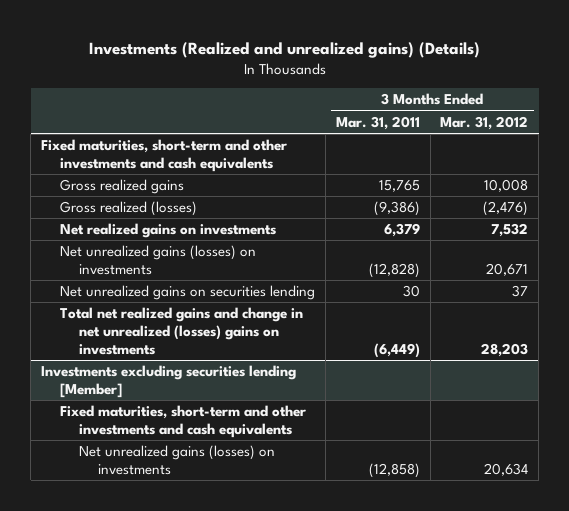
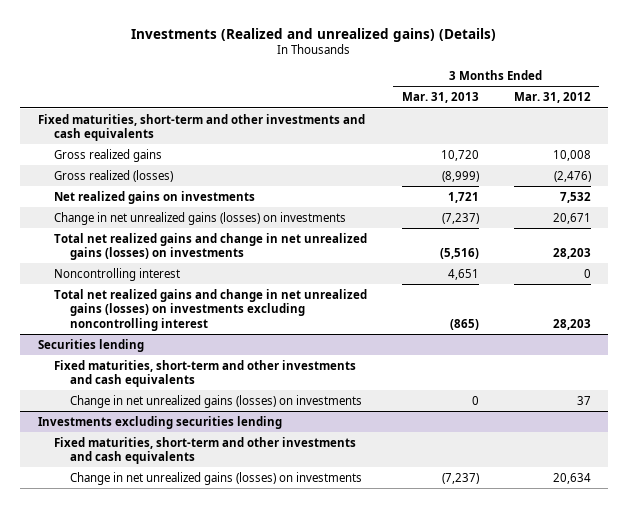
[335,115,420,130] Mar. 31, 2011 -> none
none -> [401,92,479,104] Mar. 31, 2013
[59,285,315,301] Net unrealized gains on securities lending -> none
[40,365,296,398] Investments excluding securities lending [Member] -> none
[59,245,256,275] Net unrealized gains (losses) on investments -> [54,211,347,225] Change in net unrealized gains (losses) on investments
[59,307,303,355] Total net realized gains and change in net unrealized (losses) gains on investments -> [54,232,368,261] Total net realized gains and change in net unrealized gains (losses) on investments
none -> [54,267,181,281] Noncontrolling interest
none -> [54,288,368,331] Total net realized gains and change in net unrealized gains (losses) on investments excluding noncontrolling interest
none -> [37,338,144,352] Securities lending
[78,445,275,475] Net unrealized gains (losses) on investments -> [70,394,363,408] Change in net unrealized gains (losses) on investments
[484,462,529,476] 20,634 -> [576,395,591,405] 37
none -> [37,415,282,429] Investments excluding securities lending
none -> [54,436,357,465] Fixed maturities, short-term and other investments and cash equivalents
none -> [70,471,363,485] Change in net unrealized gains (losses) on investments

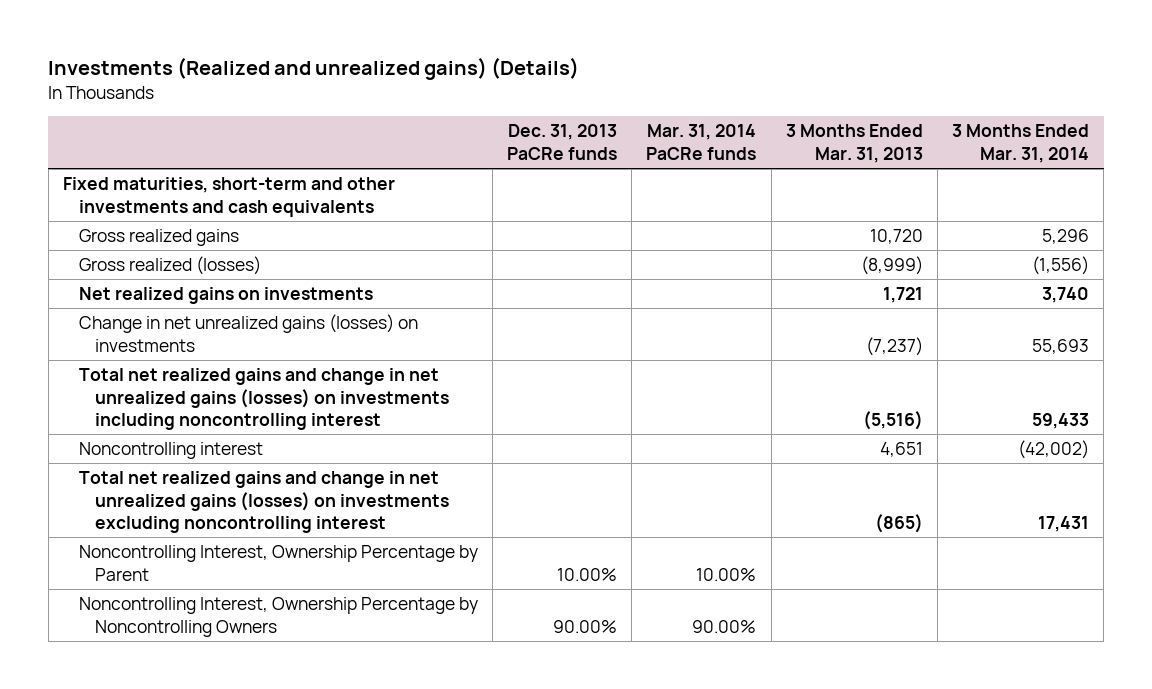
[513,92,591,104] Mar. 31, 2012 -> none
none -> [507,124,618,160] Dec. 31, 2013 PaCRe funds
none -> [646,124,757,160] Mar. 31, 2014 PaCRe funds
none -> [951,124,1089,163] 3 Months Ended Mar. 31, 2014
[54,232,368,261] Total net realized gains and change in net unrealized gains (losses) on investments -> [78,367,450,431] Total net realized gains and change in net unrealized gains (losses) on investments including noncontrolling interest
[37,338,144,352] Securities lending -> none
[54,359,357,388] Fixed maturities, short-term and other investments and cash equivalents -> none
[70,394,363,408] Change in net unrealized gains (losses) on investments -> none
[37,415,282,429] Investments excluding securities lending -> none
[54,436,357,465] Fixed maturities, short-term and other investments and cash equivalents -> none
[70,471,363,485] Change in net unrealized gains (losses) on investments -> none
none -> [78,544,478,581] Noncontrolling Interest, Ownership Percentage by Parent
none -> [78,596,478,637] Noncontrolling Interest, Ownership Percentage by Noncontrolling Owners

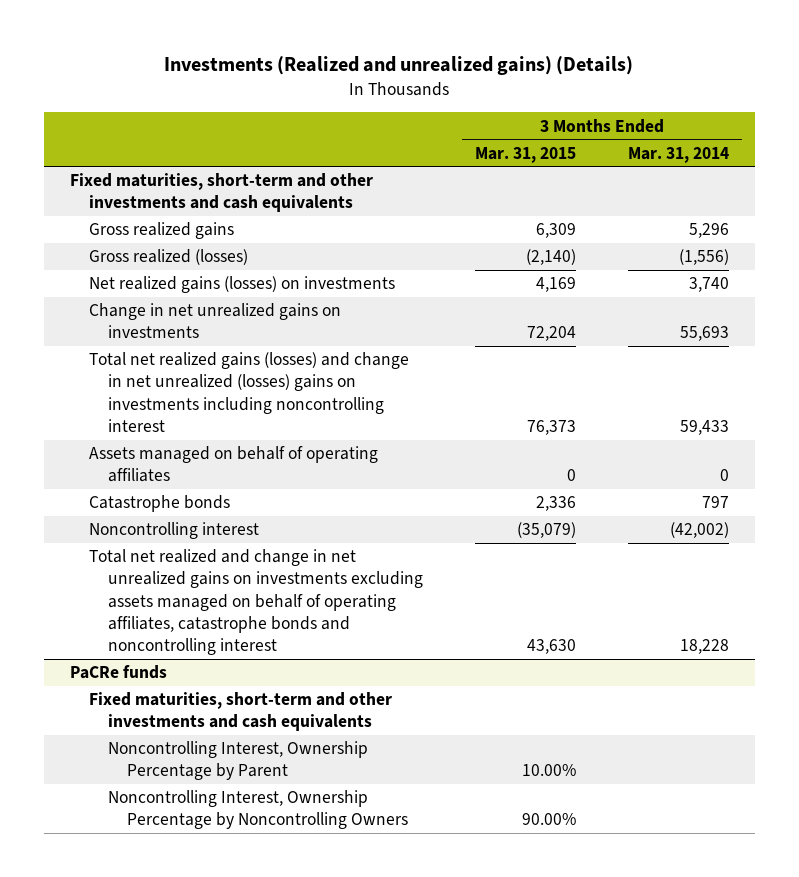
[507,124,618,160] Dec. 31, 2013 PaCRe funds -> none
[646,124,757,160] Mar. 31, 2014 PaCRe funds -> none
[785,124,923,163] 3 Months Ended Mar. 31, 2013 -> none
none -> [474,146,576,163] Mar. 31, 2015
[78,286,373,304] Net realized gains on investments -> [89,276,396,294] Net realized gains (losses) on investments
[78,313,418,352] Change in net unrealized gains (losses) on investments -> [89,303,342,339] Change in net unrealized gains on investments
[78,367,450,431] Total net realized gains and change in net unrealized gains (losses) on investments including noncontrolling interest -> [89,352,410,432] Total net realized gains (losses) and change in net unrealized (losses) gains on investments including noncontrolling interest
none -> [89,446,379,483] Assets managed on behalf of operating affiliates
none -> [89,495,231,513] Catastrophe bonds
[78,470,450,534] Total net realized gains and change in net unrealized gains (losses) on investments excluding noncontrolling interest -> [89,549,424,656] Total net realized and change in net unrealized gains on investments excluding assets managed on behalf of operating affiliates, catastrophe bonds and noncontrolling interest
[1037,516,1089,533] 17,431 -> [679,639,729,655] 18,228
none -> [69,665,167,680] PaCRe funds
none -> [89,692,393,732] Fixed maturities, short-term and other investments and cash equivalents

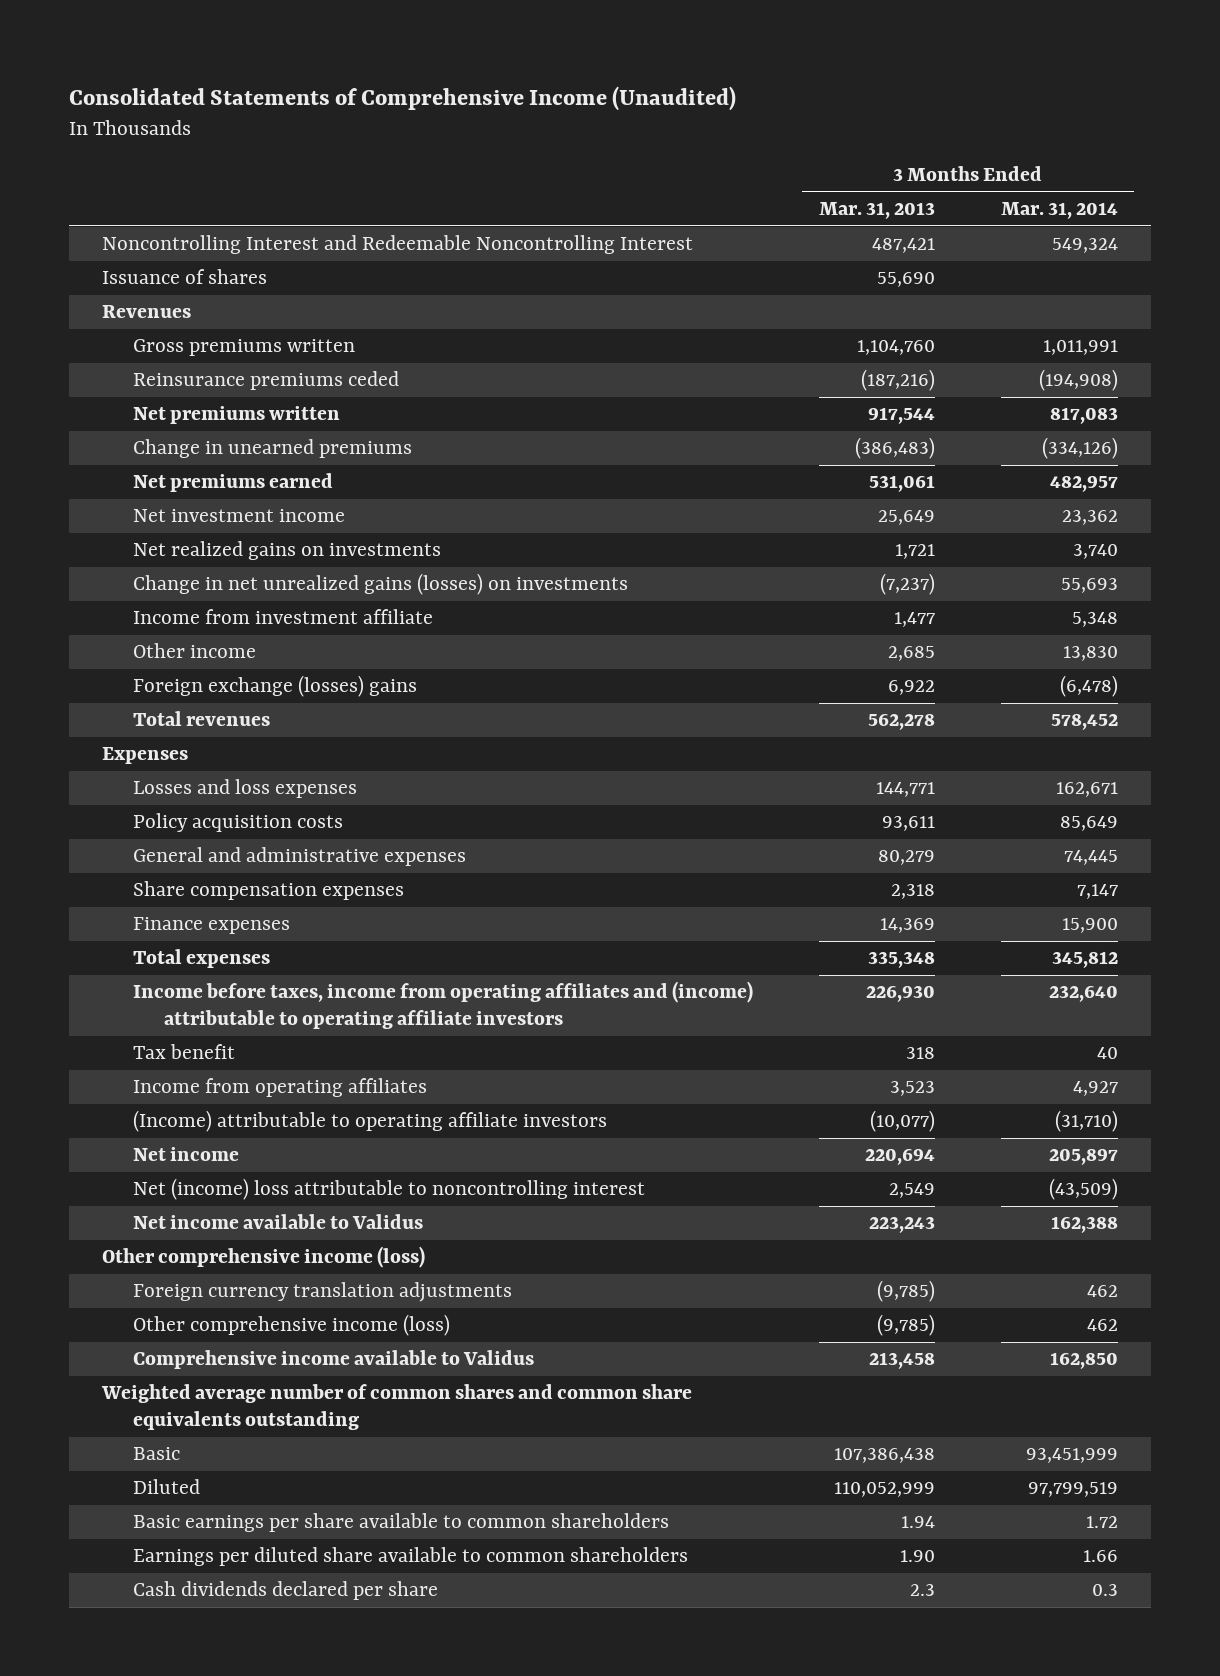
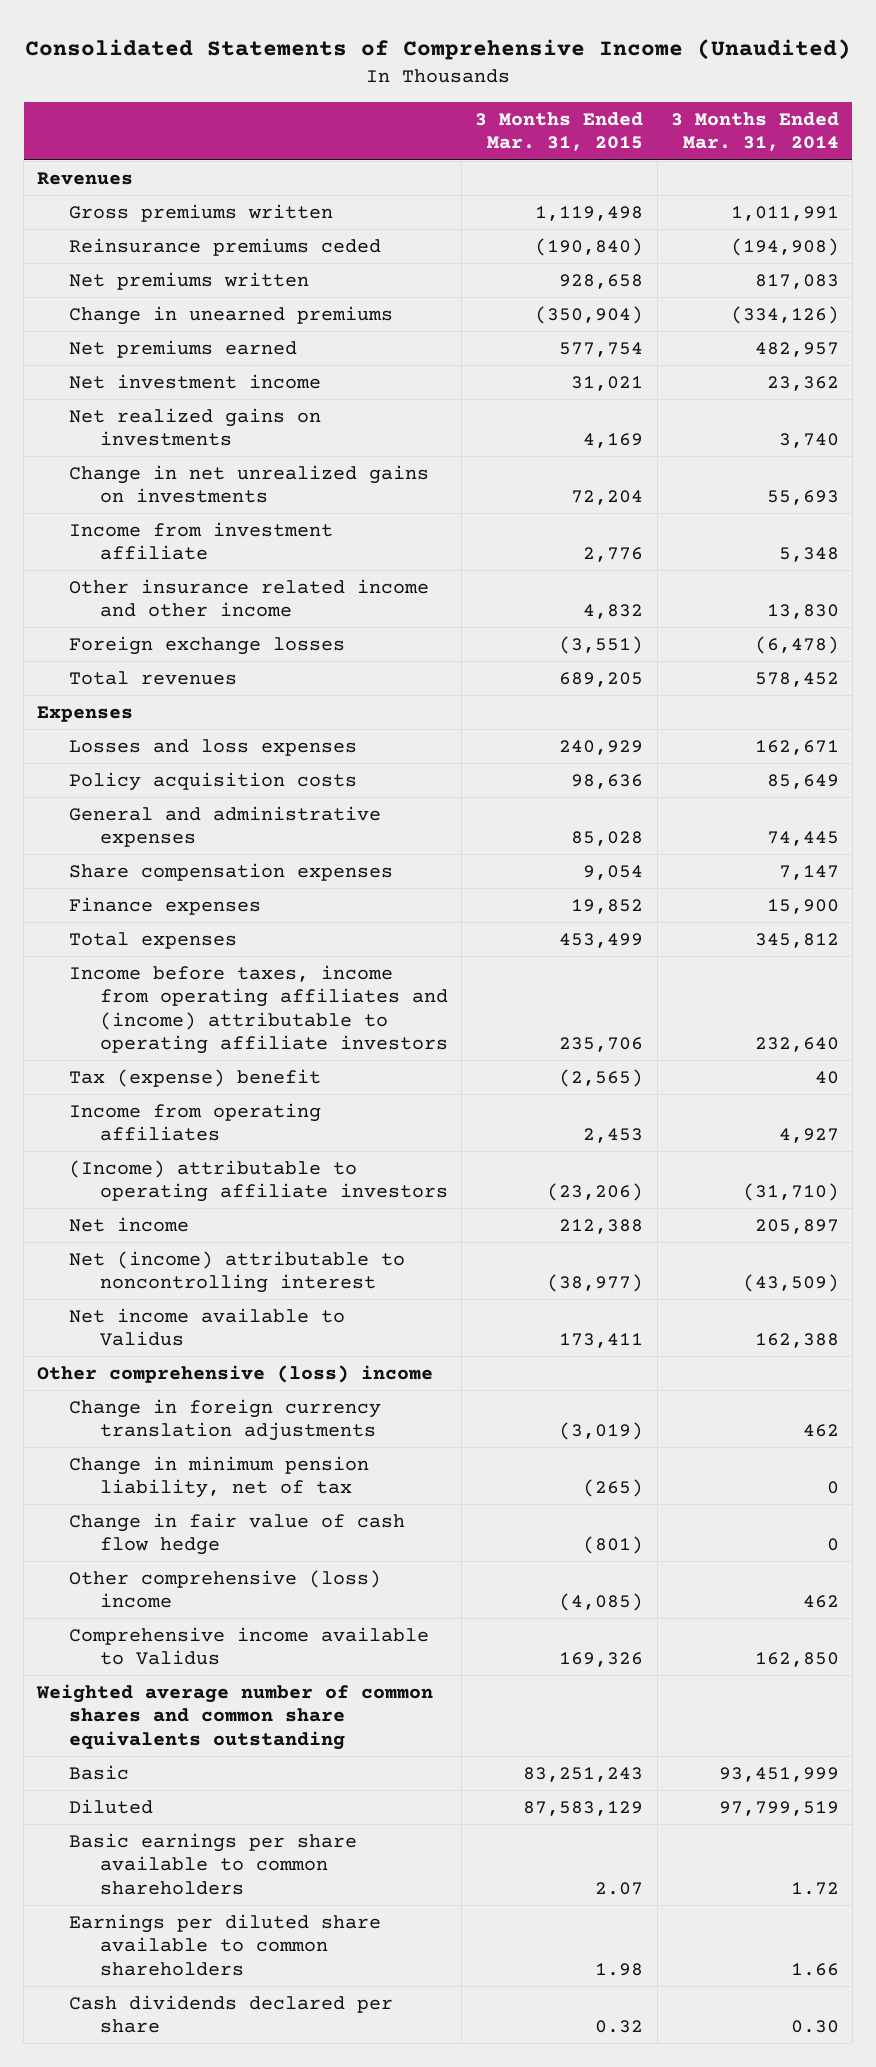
[818,202,935,220] Mar. 31, 2013 -> none
none -> [475,112,644,152] 3 Months Ended Mar. 31, 2015
[102,235,694,255] Noncontrolling Interest and Redeemable Noncontrolling Interest -> none
[102,269,268,285] Issuance of shares -> none
[132,573,628,596] Change in net unrealized gains (losses) on investments -> [68,464,429,504] Change in net unrealized gains on investments
[132,643,256,659] Other income -> [68,578,429,618] Other insurance related income and other income
[132,675,417,698] Foreign exchange (losses) gains -> [68,635,345,655] Foreign exchange losses
[132,1044,235,1060] Tax benefit -> [68,1068,321,1087] Tax (expense) benefit
[132,1178,645,1201] Net (income) loss attributable to noncontrolling interest -> [68,1250,405,1294] Net (income) attributable to noncontrolling interest
[102,1246,426,1269] Other comprehensive income (loss) -> [37,1364,434,1383] Other comprehensive (loss) income
[132,1282,512,1303] Foreign currency translation adjustments -> [68,1398,381,1442] Change in foreign currency translation adjustments
none -> [68,1455,369,1499] Change in minimum pension liability, net of tax
none -> [68,1512,405,1556] Change in fair value of cash flow hedge
[132,1314,450,1337] Other comprehensive income (loss) -> [68,1569,381,1609] Other comprehensive (loss) income
[1091,1584,1118,1597] 0.3 -> [790,2020,839,2034] 0.30

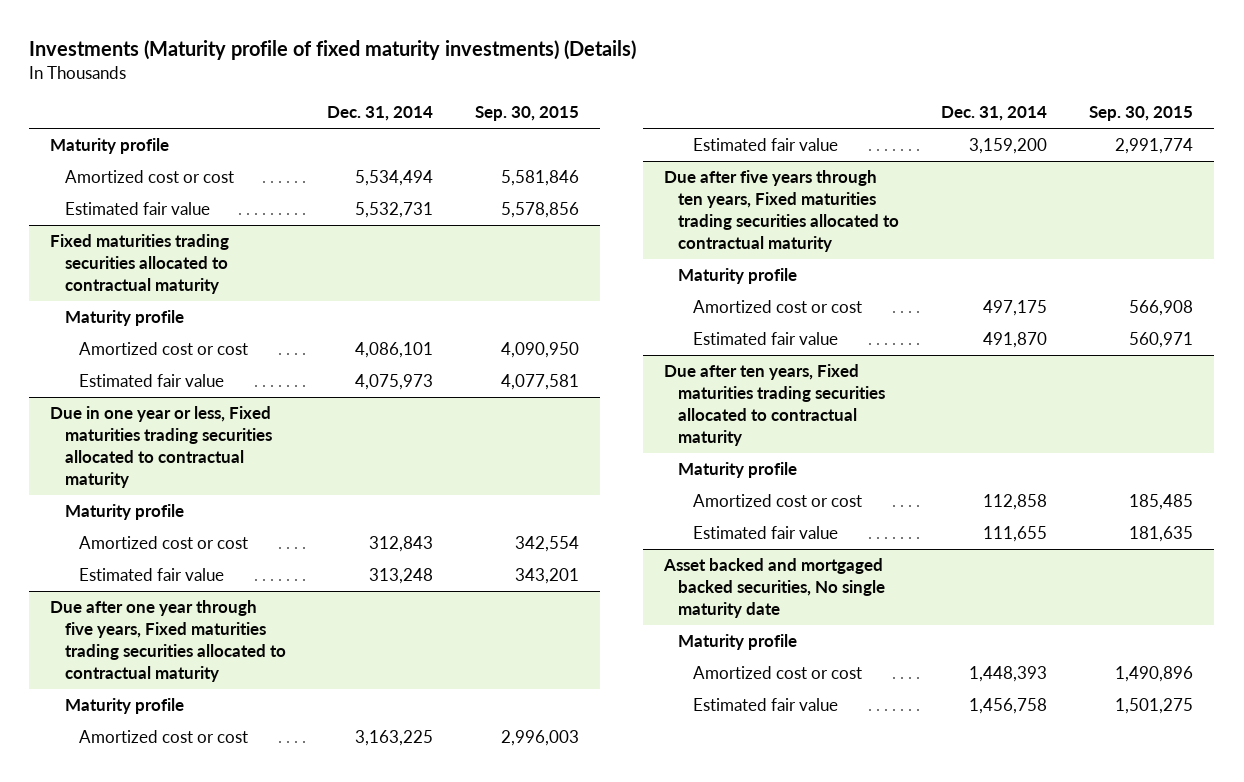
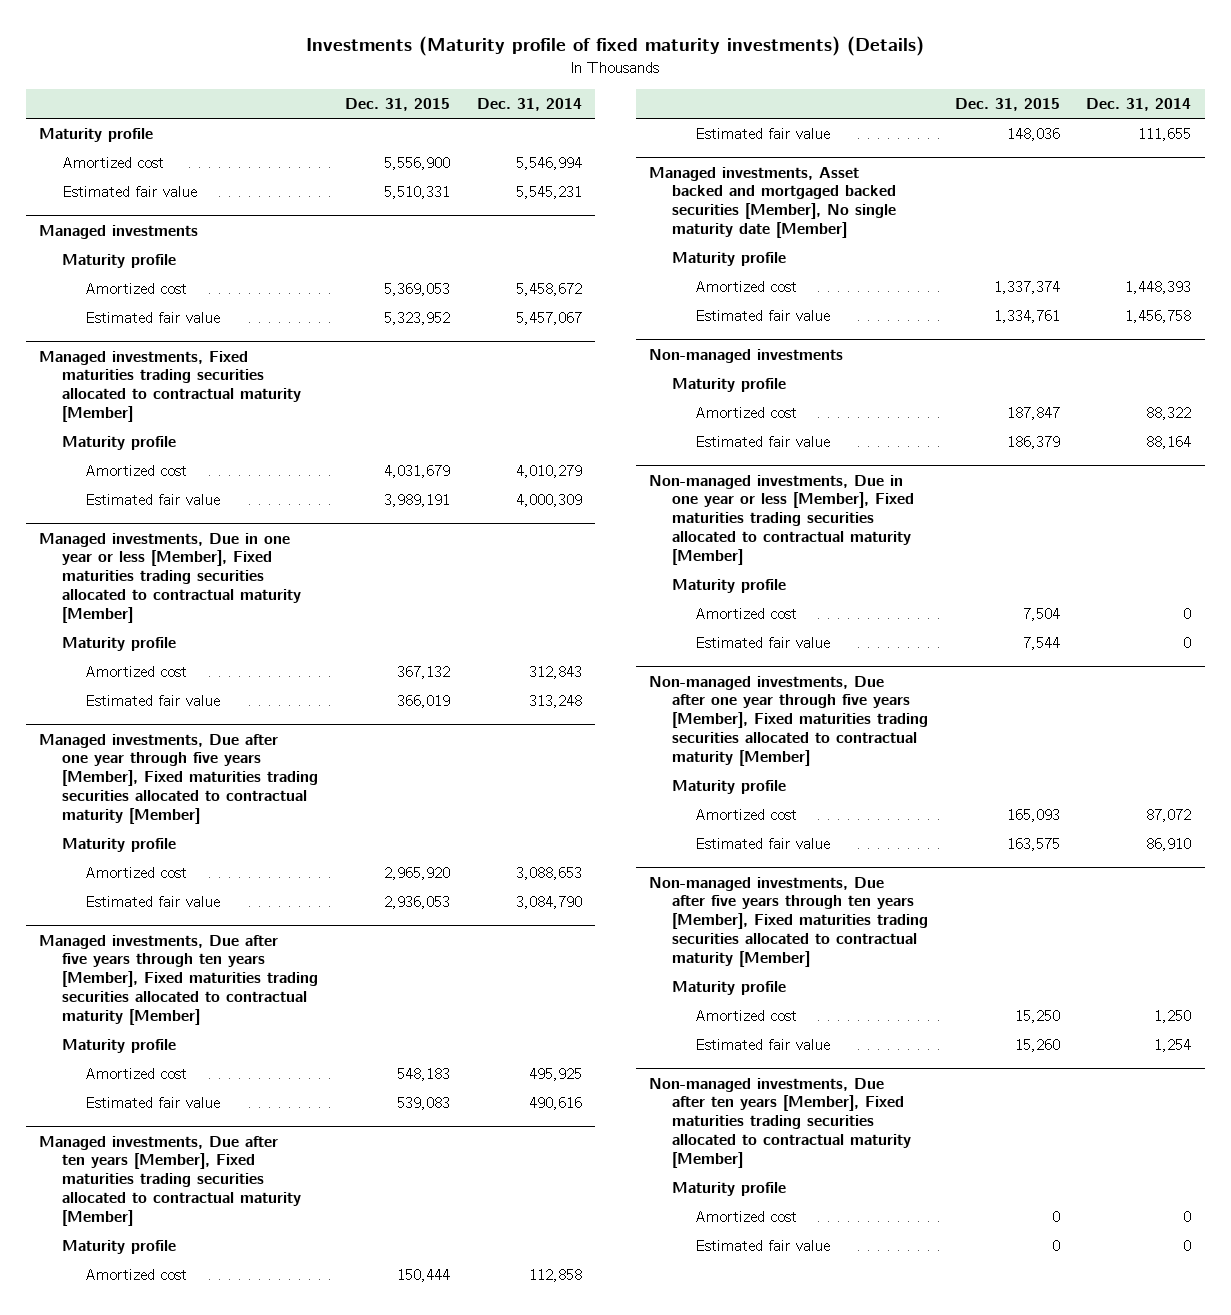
[475,106,580,122] Sep. 30, 2015 -> none
none -> [344,98,450,112] Dec. 31, 2015
[50,234,230,295] Fixed maturities trading securities allocated to contractual maturity -> none
[64,170,234,184] Amortized cost or cost -> [62,157,165,169] Amortized cost
[355,170,434,187] 5,534,494 -> [515,157,582,171] 5,546,994
[355,202,434,219] 5,532,731 -> [515,186,582,200] 5,545,231
none -> [39,224,199,239] Managed investments
[50,406,272,489] Due in one year or less, Fixed maturities trading securities allocated to contractual maturity -> none
[78,342,248,356] Amortized cost or cost -> [85,283,188,295] Amortized cost
[355,342,434,359] 4,086,101 -> [515,283,582,297] 5,458,672
[355,374,434,391] 4,075,973 -> [515,312,582,326] 5,457,067
none -> [39,350,302,423] Managed investments, Fixed maturities trading securities allocated to contractual maturity [Member]
[78,536,248,550] Amortized cost or cost -> [85,465,188,477] Amortized cost
[369,536,434,553] 312,843 -> [515,465,582,479] 4,010,279
none -> [85,494,221,506] Estimated fair value
none -> [39,532,302,623] Managed investments, Due in one year or less [Member], Fixed maturities trading securities allocated to contractual maturity [Member]
none -> [62,637,177,652] Maturity profile
none -> [85,666,188,678] Amortized cost
[50,600,286,683] Due after one year through five years, Fixed maturities trading securities allocated to contractual maturity -> [39,733,319,824] Managed investments, Due after one year through five years [Member], Fixed maturities trading securities allocated to contractual maturity [Member]
[78,730,248,744] Amortized cost or cost -> [85,867,188,879] Amortized cost
[355,730,434,747] 3,163,225 -> [515,867,582,881] 3,088,653
[969,138,1048,155] 3,159,200 -> [515,896,582,910] 3,084,790
[664,170,900,253] Due after five years through ten years, Fixed maturities trading securities allocated to contractual maturity -> [39,934,319,1025] Managed investments, Due after five years through ten years [Member], Fixed maturities trading securities allocated to contractual maturity [Member]
[692,300,862,314] Amortized cost or cost -> [85,1068,188,1080] Amortized cost
[983,300,1048,317] 497,175 -> [528,1068,582,1082] 495,925
[983,332,1048,349] 491,870 -> [528,1097,582,1111] 490,616
[664,364,886,447] Due after ten years, Fixed maturities trading securities allocated to contractual maturity -> [39,1135,302,1226] Managed investments, Due after ten years [Member], Fixed maturities trading securities allocated to contractual maturity [Member]
[692,494,862,508] Amortized cost or cost -> [85,1269,188,1281] Amortized cost
[663,558,886,619] Asset backed and mortgaged backed securities, No single maturity date -> [648,166,896,239] Managed investments, Asset backed and mortgaged backed securities [Member], No single maturity date [Member]
[692,666,862,680] Amortized cost or cost -> [694,281,797,293] Amortized cost
none -> [648,348,843,363] Non-managed investments
none -> [671,378,786,393] Maturity profile
none -> [694,407,797,419] Amortized cost
none -> [694,436,830,448] Estimated fair value
none -> [648,474,914,565] Non-managed investments, Due in one year or less [Member], Fixed maturities trading securities allocated to contractual maturity [Member]
none -> [671,579,786,594] Maturity profile
none -> [694,608,797,620] Amortized cost
none -> [694,637,830,649] Estimated fair value
none -> [648,675,928,766] Non-managed investments, Due after one year through five years [Member], Fixed maturities trading securities allocated to contractual maturity [Member]
none -> [671,780,786,795] Maturity profile
none -> [694,809,797,821] Amortized cost
none -> [694,838,830,850] Estimated fair value
none -> [648,876,928,967] Non-managed investments, Due after five years through ten years [Member], Fixed maturities trading securities allocated to contractual maturity [Member]
none -> [671,981,786,996] Maturity profile
none -> [694,1010,797,1022] Amortized cost
none -> [694,1039,830,1051] Estimated fair value
none -> [648,1077,911,1168] Non-managed investments, Due after ten years [Member], Fixed maturities trading securities allocated to contractual maturity [Member]
none -> [671,1182,786,1197] Maturity profile
none -> [694,1211,797,1223] Amortized cost
none -> [694,1240,830,1252] Estimated fair value

